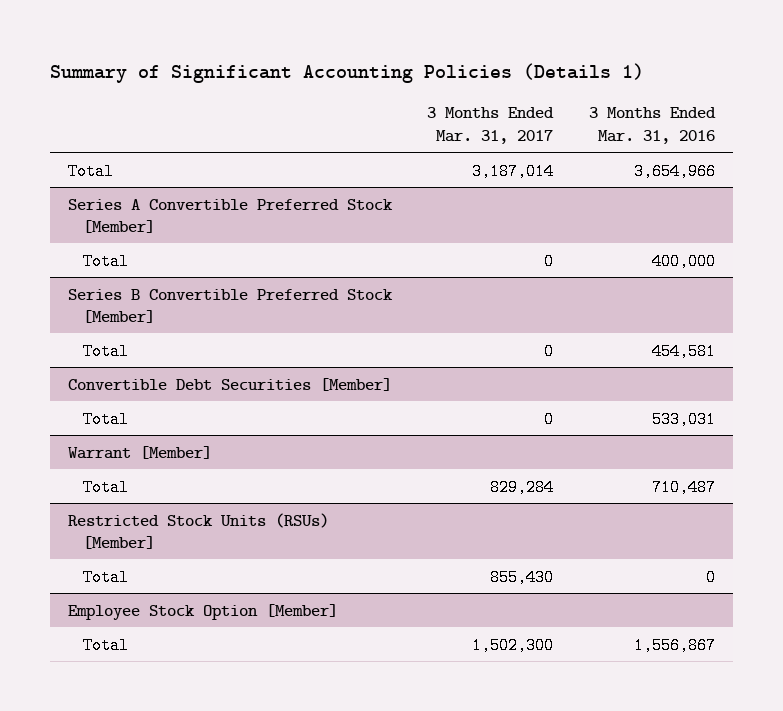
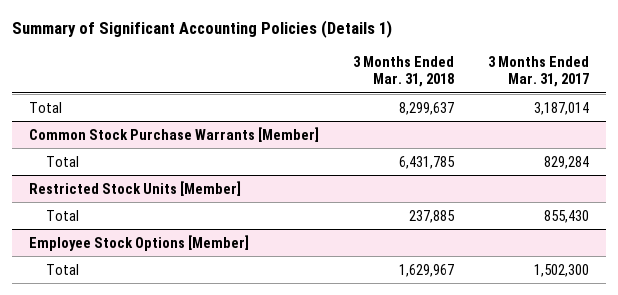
[588,107,716,144] 3 Months Ended Mar. 31, 2016 -> none
none -> [352,56,454,87] 3 Months Ended Mar. 31, 2018
[67,198,393,233] Series A Convertible Preferred Stock [Member] -> none
[82,252,129,270] Total -> none
[67,288,393,323] Series B Convertible Preferred Stock [Member] -> none
[82,342,129,360] Total -> none
[67,377,392,391] Convertible Debt Securities [Member] -> none
[82,410,129,428] Total -> none
[67,445,212,459] Warrant [Member] -> [29,126,320,142] Common Stock Purchase Warrants [Member]
[67,512,329,549] Restricted Stock Units (RSUs) [Member] -> [29,180,242,196] Restricted Stock Units [Member]
[67,603,338,620] Employee Stock Option [Member] -> [29,234,250,251] Employee Stock Options [Member]

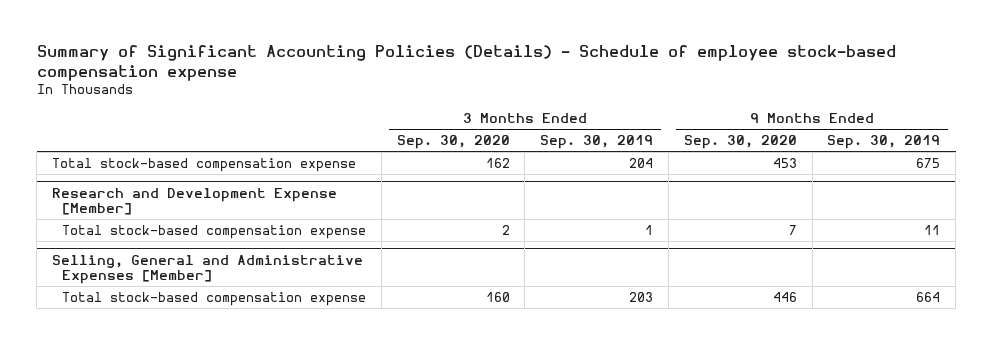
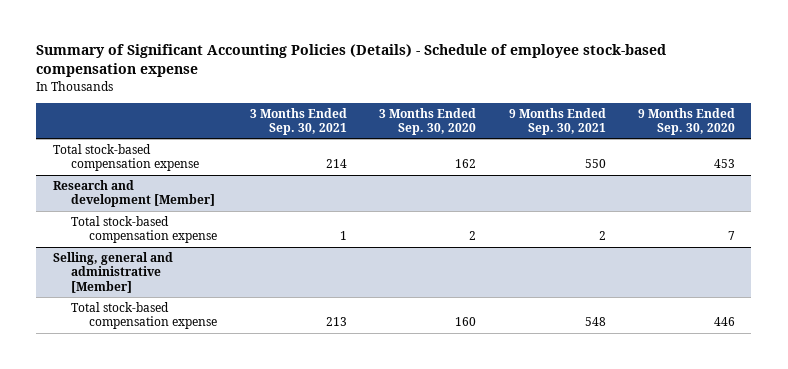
[540,135,654,150] Sep. 30, 2019 -> none
[827,135,941,150] Sep. 30, 2019 -> none
none -> [249,107,347,136] 3 Months Ended Sep. 30, 2021
none -> [508,107,606,136] 9 Months Ended Sep. 30, 2021
[51,187,337,216] Research and Development Expense [Member] -> [52,179,215,208] Research and development [Member]
[51,254,363,285] Selling, General and Administrative Expenses [Member] -> [52,251,173,293] Selling, general and administrative [Member]

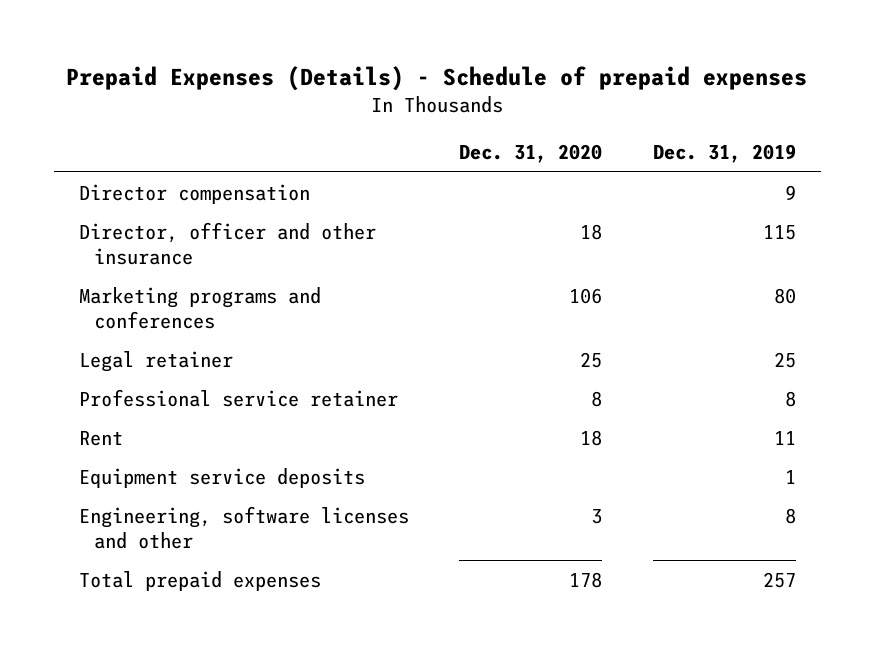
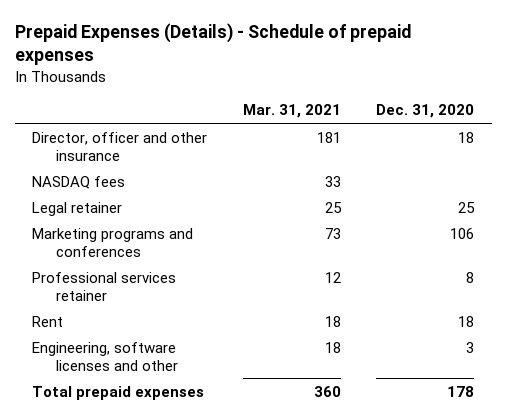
[653,143,797,163] Dec. 31, 2019 -> none
none -> [242,104,341,119] Mar. 31, 2021
[78,183,310,204] Director compensation -> none
none -> [32,175,126,189] NASDAQ fees
[78,286,321,329] Marketing programs and conferences -> [32,227,194,257] Marketing programs and conferences
[78,388,398,407] Professional service retainer -> [32,271,177,301] Professional services retainer
[78,467,365,488] Equipment service deposits -> none

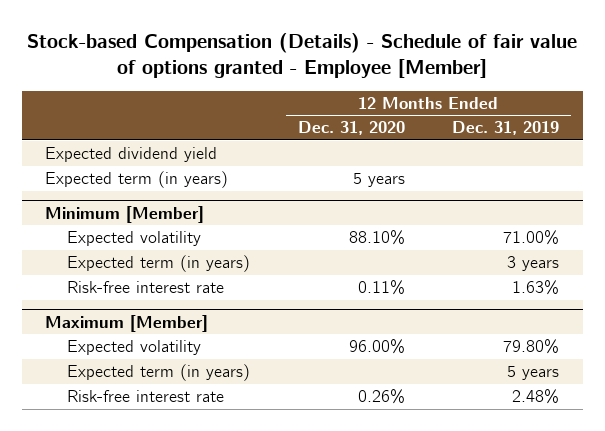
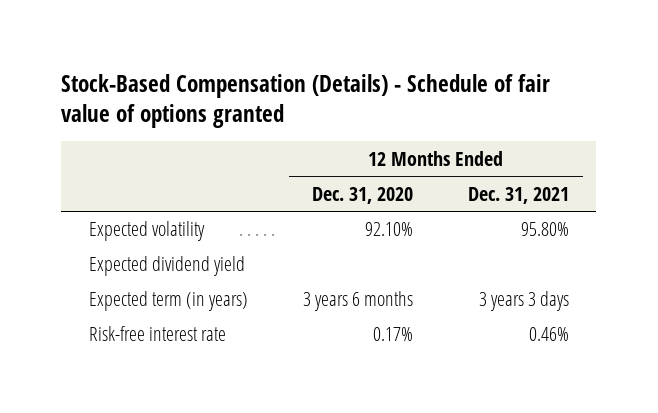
[27,32,578,78] Stock-based Compensation (Details) - Schedule of fair value of options granted - Employee [Member] -> [61,73,551,128] Stock-Based Compensation (Details) - Schedule of fair value of options granted
[452,121,560,136] Dec. 31, 2019 -> none
none -> [467,186,569,204] Dec. 31, 2021
none -> [88,221,205,242] Expected volatility
[45,205,205,223] Minimum [Member] -> none
[67,231,202,247] Expected volatility -> none
[67,255,251,273] Expected term (in years) -> none
[45,314,209,332] Maximum [Member] -> none
[67,340,202,356] Expected volatility -> none
[67,364,251,382] Expected term (in years) -> none
[67,390,225,403] Risk-free interest rate -> none
[352,173,405,188] 5 years -> [302,291,413,312] 3 years 6 months
[357,280,405,296] 0.11% -> [372,327,413,342] 0.17%

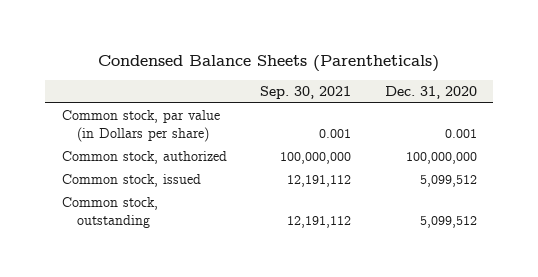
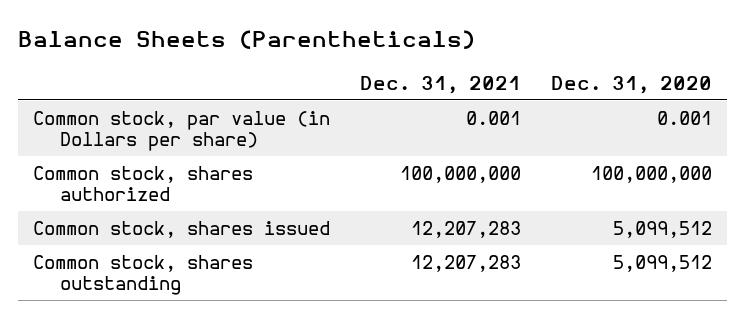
[98,55,440,73] Condensed Balance Sheets (Parentheticals) -> [18,30,476,50] Balance Sheets (Parentheticals)
[260,86,352,100] Sep. 30, 2021 -> none
none -> [360,75,522,94] Dec. 31, 2021
[61,151,227,165] Common stock, authorized -> [33,166,254,202] Common stock, shares authorized
[61,174,201,188] Common stock, issued -> [33,221,331,239] Common stock, shares issued
[61,197,158,228] Common stock, outstanding -> [33,255,254,296] Common stock, shares outstanding

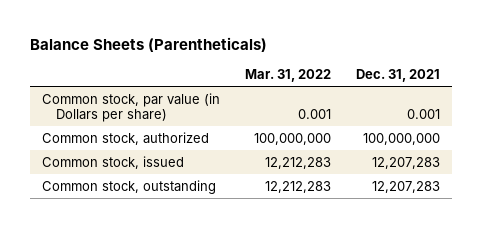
[551,75,713,94] Dec. 31, 2020 -> none
none -> [245,69,332,83] Mar. 31, 2022
[33,166,254,202] Common stock, shares authorized -> [42,131,210,145] Common stock, authorized
[33,221,331,239] Common stock, shares issued -> [42,155,185,169] Common stock, issued
[33,255,254,296] Common stock, shares outstanding -> [42,179,217,194] Common stock, outstanding

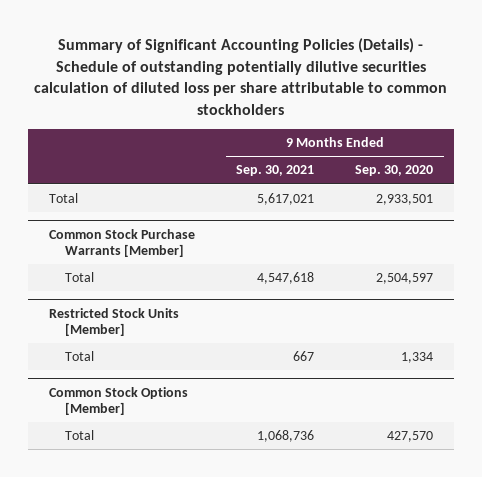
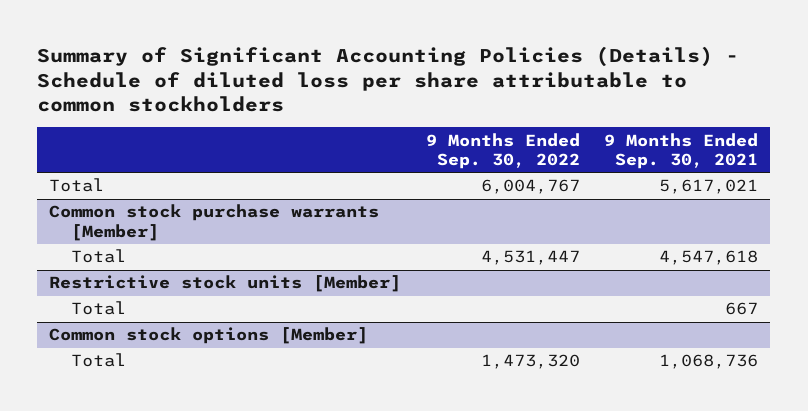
[34,37,448,115] Summary of Significant Accounting Policies (Details) - Schedule of outstanding potentially dilutive securities calculation of diluted loss per share attributable to common stockholders -> [37,45,740,113] Summary of Significant Accounting Policies (Details) - Schedule of diluted loss per share attributable to common stockholders
[355,165,434,177] Sep. 30, 2020 -> none
none -> [425,132,580,169] 9 Months Ended Sep. 30, 2022
[48,228,195,258] Common Stock Purchase Warrants [Member] -> [49,204,380,241] Common stock purchase warrants [Member]
[48,307,179,337] Restricted Stock Units [Member] -> [49,275,402,293] Restrictive stock units [Member]
[48,386,188,416] Common Stock Options [Member] -> [49,327,369,345] Common stock options [Member]

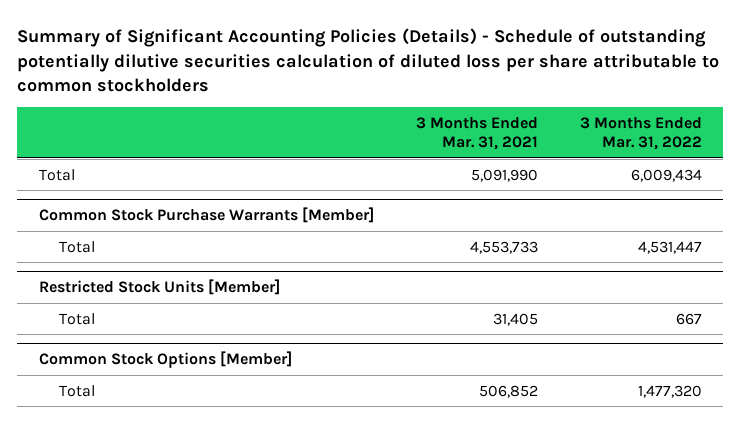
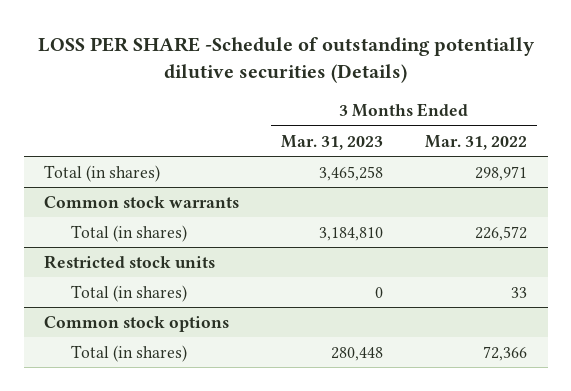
[17,28,720,93] Summary of Significant Accounting Policies (Details) - Schedule of outstanding potentially dilutive securities calculation of diluted loss per share attributable to common stockholders -> [37,36,535,83] LOSS PER SHARE -Schedule of outstanding potentially dilutive securities (Details)
[415,116,538,150] 3 Months Ended Mar. 31, 2021 -> none
none -> [281,134,384,150] Mar. 31, 2023
[38,168,75,181] Total -> [44,164,161,182] Total (in shares)
[631,168,703,182] 6,009,434 -> [474,165,527,181] 298,971
[38,207,374,224] Common Stock Purchase Warrants [Member] -> [44,195,240,208] Common stock warrants
[59,240,96,253] Total -> [70,224,187,242] Total (in shares)
[638,240,703,254] 4,531,447 -> [474,225,527,241] 226,572
[38,279,280,296] Restricted Stock Units [Member] -> [44,254,216,269] Restricted stock units
[59,312,96,325] Total -> [70,284,187,302] Total (in shares)
[676,312,703,325] 667 -> [510,286,527,298] 33
[38,351,292,369] Common Stock Options [Member] -> [44,315,230,332] Common stock options
[59,384,96,397] Total -> [70,344,187,362] Total (in shares)
[638,384,703,398] 1,477,320 -> [482,345,527,361] 72,366

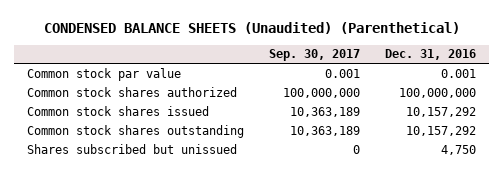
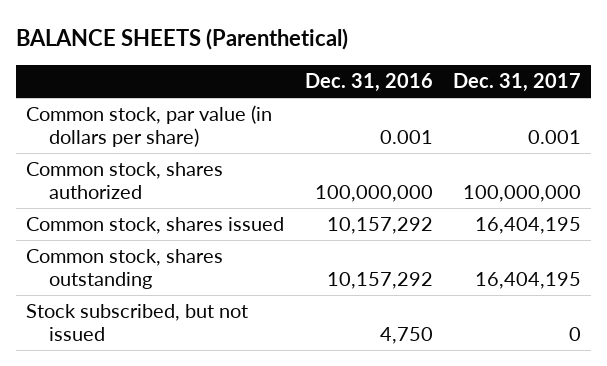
[43,21,460,34] CONDENSED BALANCE SHEETS (Unaudited) (Parenthetical) -> [15,27,348,50] BALANCE SHEETS (Parenthetical)
[269,49,361,62] Sep. 30, 2017 -> none
none -> [453,73,582,93] Dec. 31, 2017
[27,67,182,81] Common stock par value -> [26,105,273,147] Common stock, par value (in dollars per share)
[27,86,238,97] Common stock shares authorized -> [26,162,224,199] Common stock, shares authorized
[27,105,210,116] Common stock shares issued -> [26,217,285,235] Common stock, shares issued
[27,124,245,138] Common stock shares outstanding -> [26,249,224,289] Common stock, shares outstanding
[27,143,238,154] Shares subscribed but unissued -> [26,304,249,341] Stock subscribed, but not issued

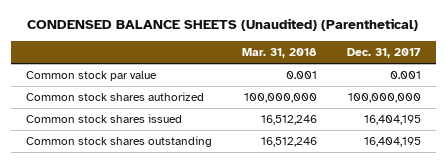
[15,27,348,50] BALANCE SHEETS (Parenthetical) -> [27,18,419,32] CONDENSED BALANCE SHEETS (Unaudited) (Parenthetical)
[304,73,433,93] Dec. 31, 2016 -> none
none -> [241,48,317,59] Mar. 31, 2018
[26,304,249,341] Stock subscribed, but not issued -> none
[26,105,273,147] Common stock, par value (in dollars per share) -> [25,71,157,82] Common stock par value
[26,162,224,199] Common stock, shares authorized -> [25,92,204,102] Common stock shares authorized
[26,217,285,235] Common stock, shares issued -> [25,114,182,124] Common stock shares issued
[26,249,224,289] Common stock, shares outstanding -> [25,136,212,148] Common stock shares outstanding

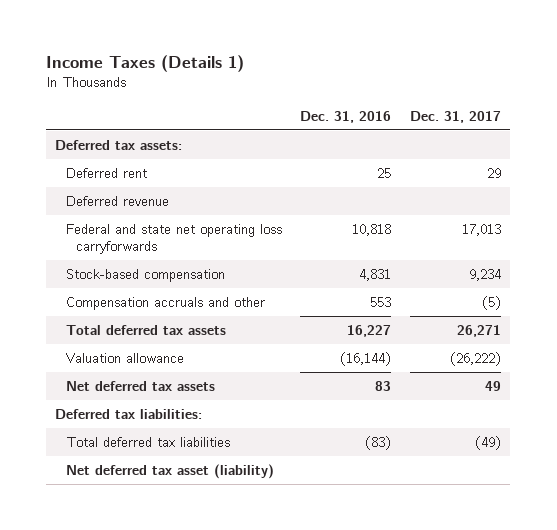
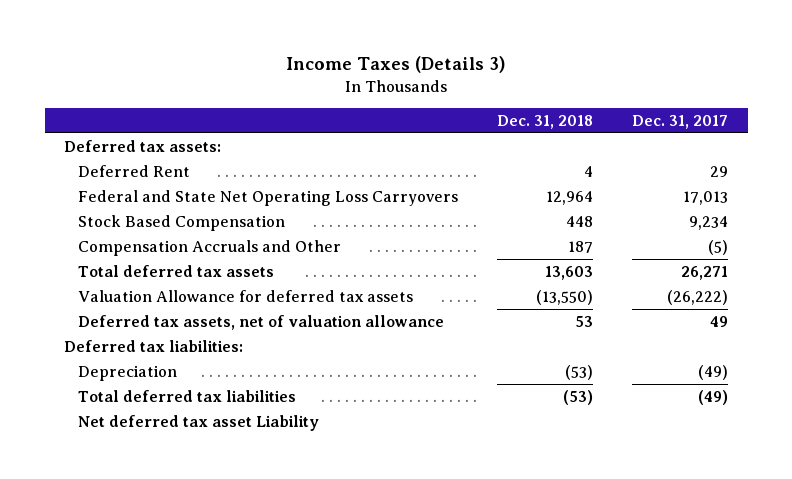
[46,55,245,73] Income Taxes (Details 1) -> [286,55,507,73] Income Taxes (Details 3)
[300,110,392,123] Dec. 31, 2016 -> none
none -> [496,114,593,129] Dec. 31, 2018
[65,196,169,207] Deferred revenue -> none
[65,168,147,179] Deferred rent -> [77,165,190,178] Deferred Rent
[65,224,282,255] Federal and state net operating loss carryforwards -> [77,190,458,207] Federal and State Net Operating Loss Carryovers
[65,269,225,283] Stock-based compensation -> [77,215,285,232] Stock Based Compensation
[65,297,265,311] Compensation accruals and other -> [77,240,341,257] Compensation Accruals and Other
[65,353,184,364] Valuation allowance -> [77,290,413,303] Valuation Allowance for deferred tax assets
[65,381,215,392] Net deferred tax assets -> [77,315,444,331] Deferred tax assets, net of valuation allowance
none -> [77,365,177,382] Depreciation
[65,464,274,480] Net deferred tax asset (liability) -> [77,415,319,432] Net deferred tax asset Liability

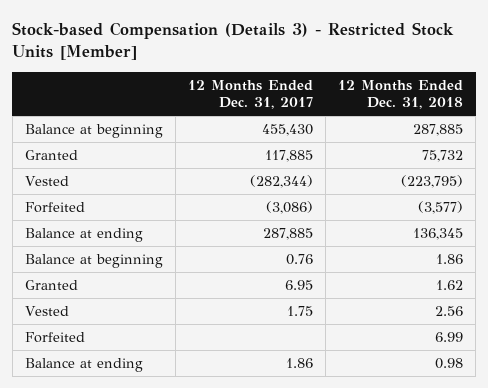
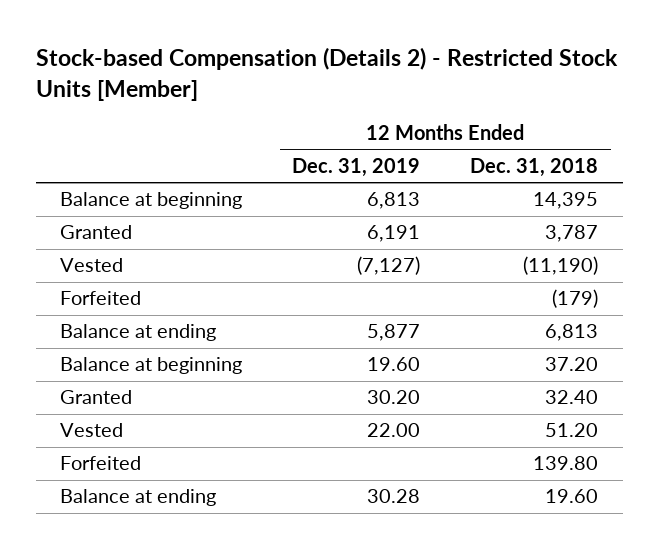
[12,21,455,61] Stock-based Compensation (Details 3) - Restricted Stock Units [Member] -> [35,47,618,102] Stock-based Compensation (Details 2) - Restricted Stock Units [Member]
[187,79,313,110] 12 Months Ended Dec. 31, 2017 -> none
none -> [292,158,421,178] Dec. 31, 2019
[413,124,464,137] 287,885 -> [533,192,599,210] 14,395
[422,150,464,163] 75,732 -> [545,225,599,243] 3,787
[401,175,464,189] (223,795) -> [523,256,599,276] (11,190)
[418,201,464,215] (3,577) -> [552,289,599,309] (179)
[413,228,464,241] 136,345 -> [545,324,599,342] 6,813
[436,254,464,265] 1.86 -> [545,357,599,372] 37.20
[436,280,464,291] 1.62 -> [545,390,599,405] 32.40
[435,306,464,317] 2.56 -> [545,423,599,438] 51.20
[435,332,464,343] 6.99 -> [533,456,599,471] 139.80
[435,358,464,370] 0.98 -> [545,489,599,504] 19.60

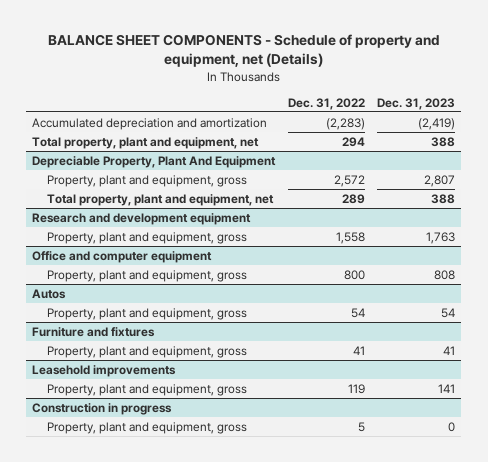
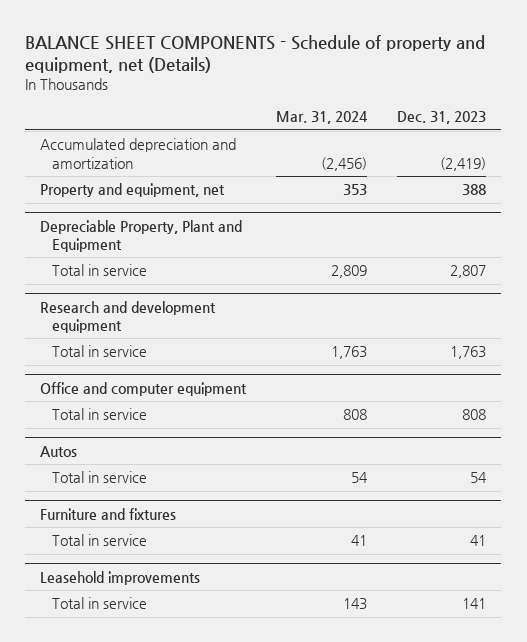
[287,97,365,110] Dec. 31, 2022 -> none
none -> [276,111,369,125] Mar. 31, 2024
[47,193,275,206] Total property, plant and equipment, net -> none
[32,136,260,149] Total property, plant and equipment, net -> [40,183,226,198] Property and equipment, net
[32,155,277,168] Depreciable Property, Plant And Equipment -> [40,219,243,252] Depreciable Property, Plant and Equipment
[47,174,248,187] Property, plant and equipment, gross -> [52,264,148,277] Total in service
[47,231,248,244] Property, plant and equipment, gross -> [52,345,148,358] Total in service
[47,269,248,282] Property, plant and equipment, gross -> [52,408,148,421] Total in service
[47,307,248,320] Property, plant and equipment, gross -> [52,471,148,484] Total in service
[47,345,248,358] Property, plant and equipment, gross -> [52,534,148,547] Total in service
[32,402,173,415] Construction in progress -> none
[47,421,248,434] Property, plant and equipment, gross -> none
[47,383,248,396] Property, plant and equipment, gross -> [52,597,148,610] Total in service

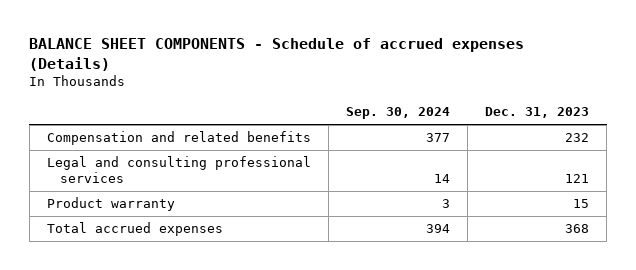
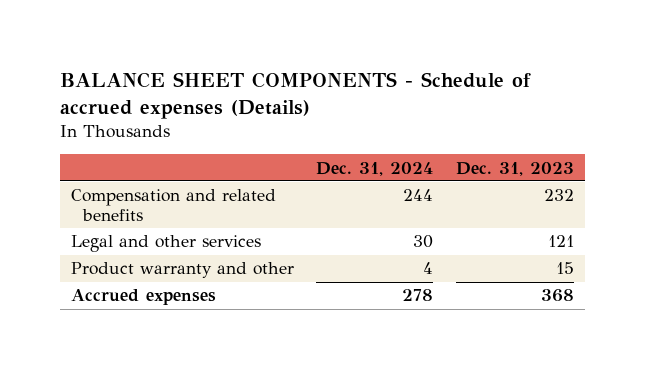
[345,107,450,120] Sep. 30, 2024 -> none
none -> [316,161,434,176] Dec. 31, 2024
[46,156,311,184] Legal and consulting professional services -> [71,235,262,253] Legal and other services
[46,197,175,212] Product warranty -> [71,262,295,279] Product warranty and other
[46,222,223,237] Total accrued expenses -> [71,289,217,306] Accrued expenses

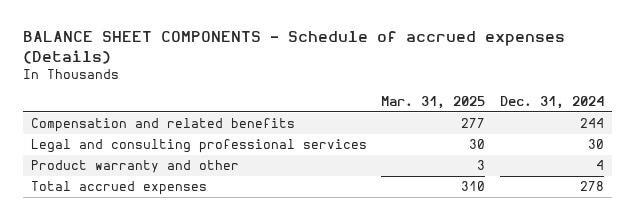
[455,161,574,176] Dec. 31, 2023 -> none
none -> [381,96,486,110] Mar. 31, 2025
[71,235,262,253] Legal and other services -> [30,139,367,154] Legal and consulting professional services
[71,289,217,306] Accrued expenses -> [30,181,207,196] Total accrued expenses

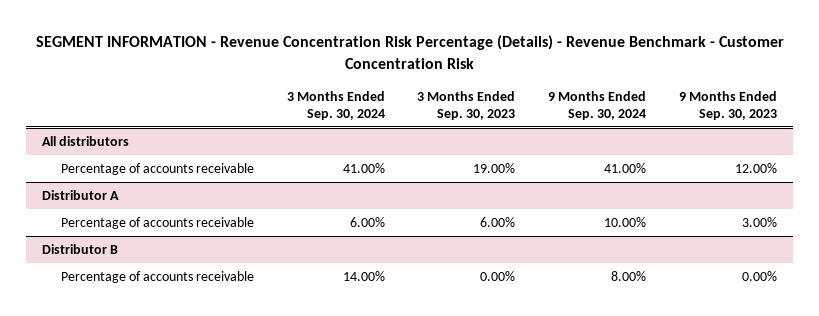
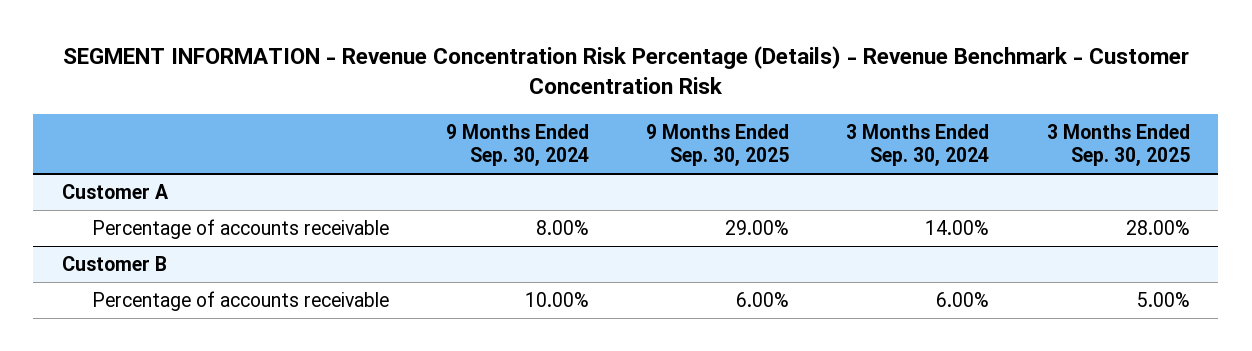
[417,90,516,120] 3 Months Ended Sep. 30, 2023 -> none
[679,90,778,120] 9 Months Ended Sep. 30, 2023 -> none
none -> [646,123,790,167] 9 Months Ended Sep. 30, 2025
none -> [1046,123,1190,167] 3 Months Ended Sep. 30, 2025
[60,162,254,175] Percentage of accounts receivable -> none
[42,189,120,200] Distributor A -> none
[60,216,254,229] Percentage of accounts receivable -> none
[42,243,119,254] Distributor B -> none
[42,135,130,146] All distributors -> [61,184,169,200] Customer A
none -> [61,256,167,272] Customer B
none -> [92,291,390,312] Percentage of accounts receivable

